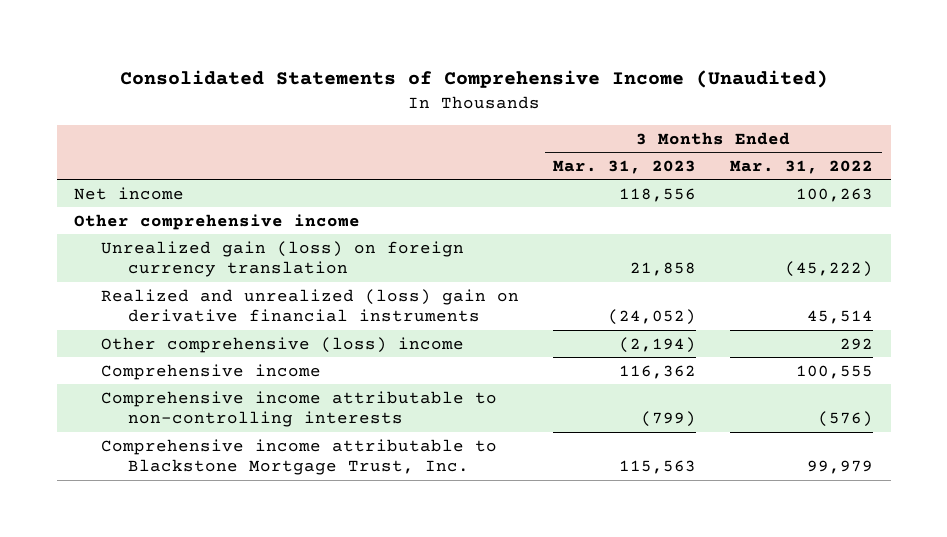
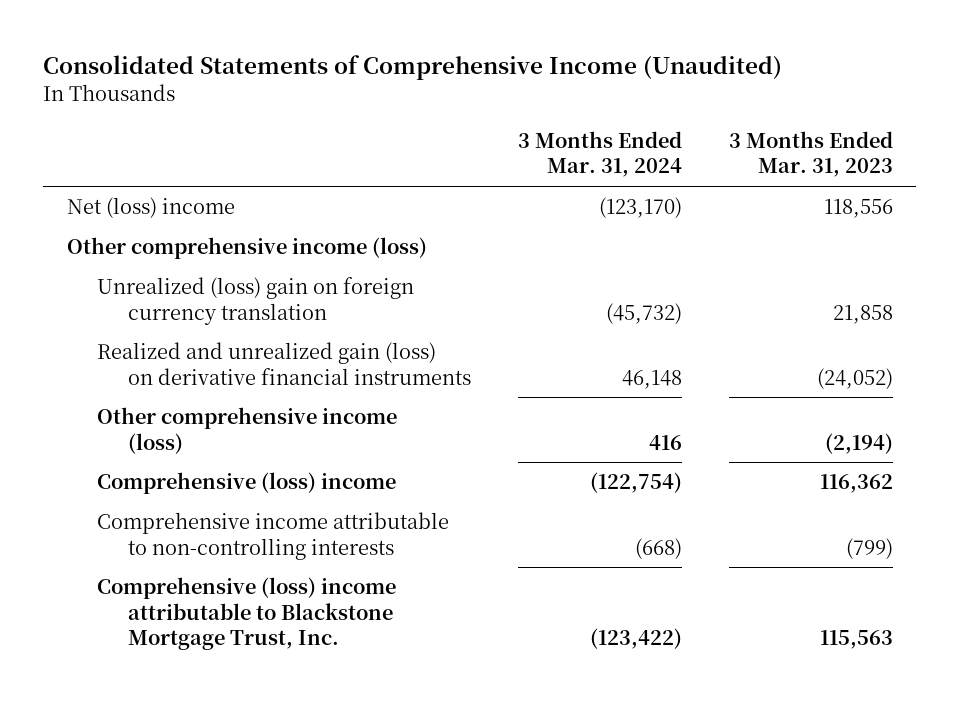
[730,160,874,175] Mar. 31, 2022 -> none
none -> [517,130,682,178] 3 Months Ended Mar. 31, 2024
[73,186,184,200] Net income -> [66,197,235,219] Net (loss) income
[73,213,360,230] Other comprehensive income -> [66,237,427,260] Other comprehensive income (loss)
[100,240,464,278] Unrealized gain (loss) on foreign currency translation -> [97,277,415,325] Unrealized (loss) gain on foreign currency translation
[100,288,519,323] Realized and unrealized (loss) gain on derivative financial instruments -> [97,342,471,385] Realized and unrealized gain (loss) on derivative financial instruments
[100,336,464,353] Other comprehensive (loss) income -> [97,407,398,454] Other comprehensive income (loss)
[100,363,321,380] Comprehensive income -> [97,472,397,495] Comprehensive (loss) income
[100,438,497,476] Comprehensive income attributable to Blackstone Mortgage Trust, Inc. -> [97,577,397,651] Comprehensive (loss) income attributable to Blackstone Mortgage Trust, Inc.

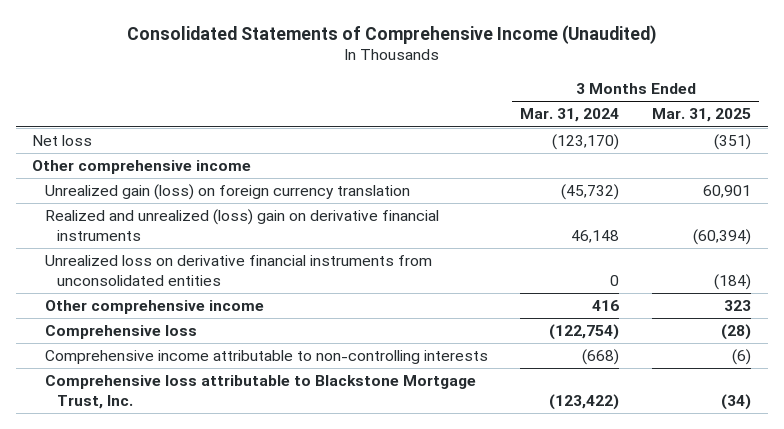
[728,130,893,178] 3 Months Ended Mar. 31, 2023 -> none
none -> [652,108,752,123] Mar. 31, 2025
[66,197,235,219] Net (loss) income -> [32,135,93,147] Net loss
[66,237,427,260] Other comprehensive income (loss) -> [32,160,252,175] Other comprehensive income
[97,277,415,325] Unrealized (loss) gain on foreign currency translation -> [44,184,410,201] Unrealized gain (loss) on foreign currency translation
[97,342,471,385] Realized and unrealized gain (loss) on derivative financial instruments -> [44,209,439,241] Realized and unrealized (loss) gain on derivative financial instruments
none -> [44,255,432,286] Unrealized loss on derivative financial instruments from unconsolidated entities
[97,407,398,454] Other comprehensive income (loss) -> [44,300,264,315] Other comprehensive income
[97,472,397,495] Comprehensive (loss) income -> [44,325,197,340] Comprehensive loss
[97,577,397,651] Comprehensive (loss) income attributable to Blackstone Mortgage Trust, Inc. -> [44,375,476,409] Comprehensive loss attributable to Blackstone Mortgage Trust, Inc.

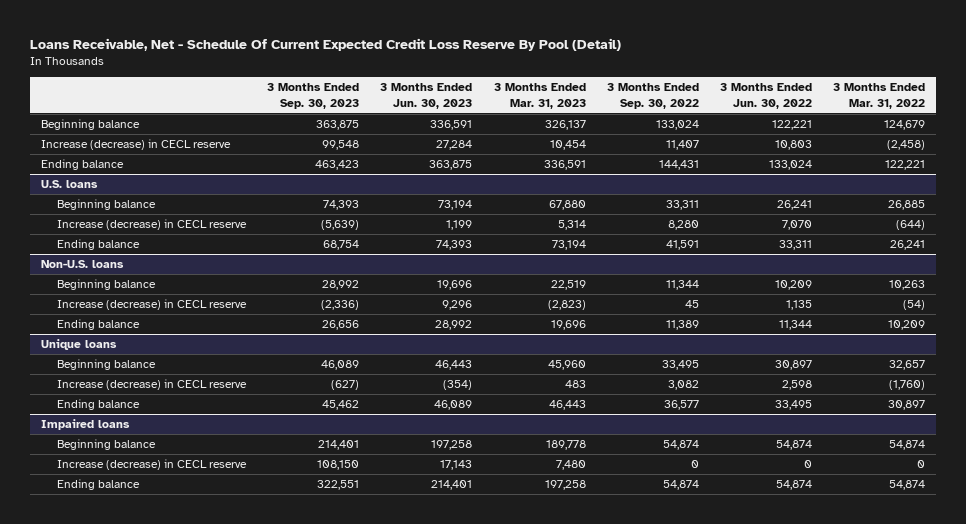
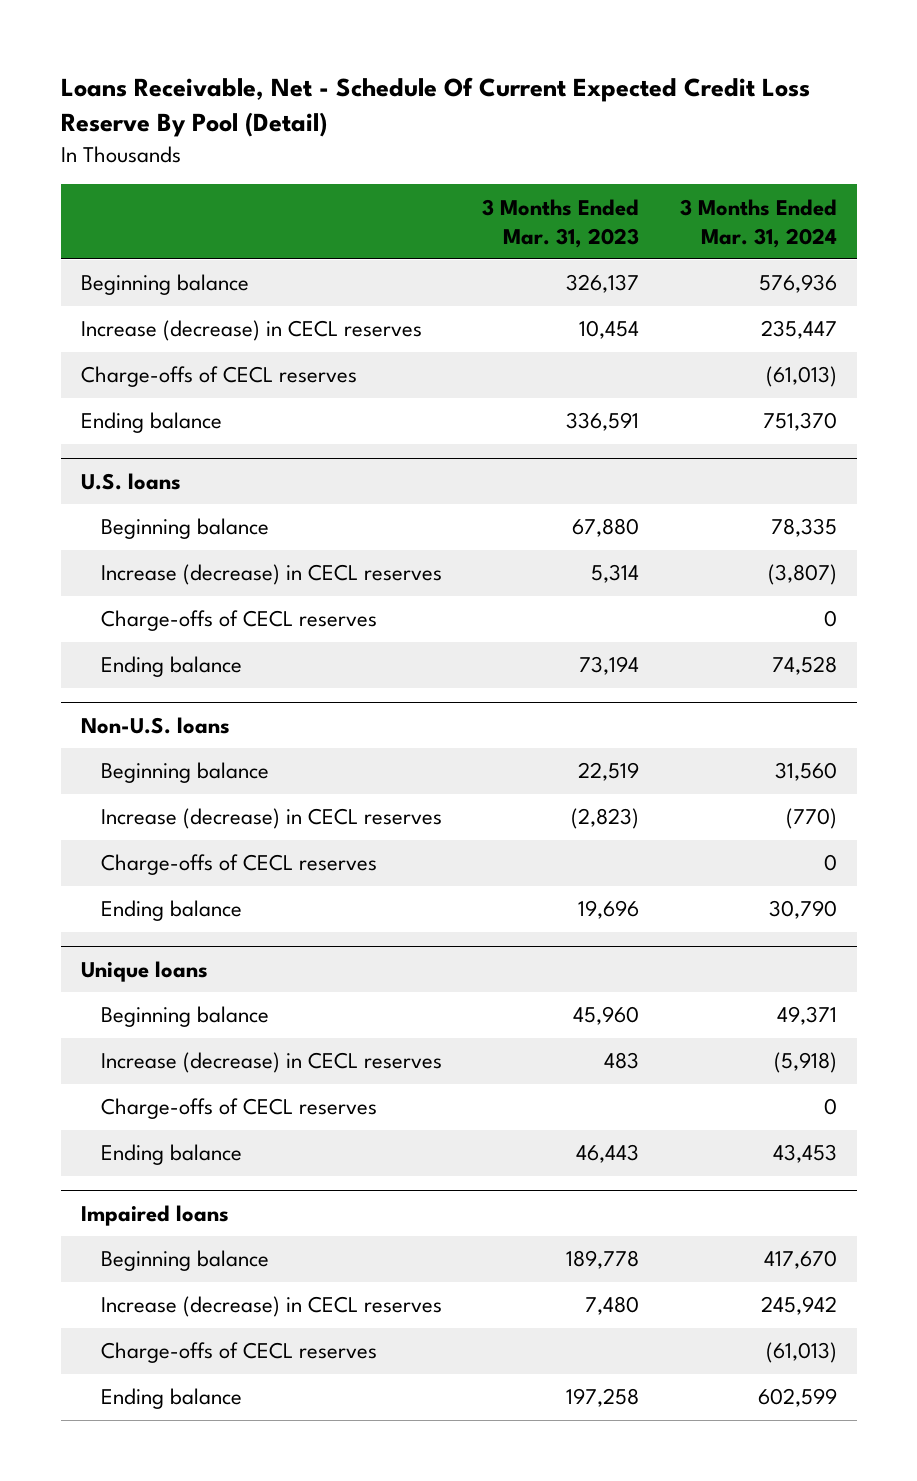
[266,83,359,110] 3 Months Ended Sep. 30, 2023 -> none
[380,83,473,110] 3 Months Ended Jun. 30, 2023 -> none
[606,83,699,110] 3 Months Ended Sep. 30, 2022 -> none
[720,83,813,110] 3 Months Ended Jun. 30, 2022 -> none
[833,83,926,110] 3 Months Ended Mar. 31, 2022 -> none
none -> [679,198,837,248] 3 Months Ended Mar. 31, 2024
[40,138,231,150] Increase (decrease) in CECL reserve -> [80,320,422,342] Increase (decrease) in CECL reserves
none -> [80,366,357,388] Charge-offs of CECL reserves
[56,218,247,230] Increase (decrease) in CECL reserve -> [101,564,443,586] Increase (decrease) in CECL reserves
none -> [101,610,378,632] Charge-offs of CECL reserves
[56,298,247,310] Increase (decrease) in CECL reserve -> [101,808,443,830] Increase (decrease) in CECL reserves
none -> [101,854,378,876] Charge-offs of CECL reserves
[56,378,247,390] Increase (decrease) in CECL reserve -> [101,1052,443,1074] Increase (decrease) in CECL reserves
none -> [101,1098,378,1120] Charge-offs of CECL reserves
[56,458,247,470] Increase (decrease) in CECL reserve -> [101,1296,443,1318] Increase (decrease) in CECL reserves
none -> [101,1342,378,1364] Charge-offs of CECL reserves

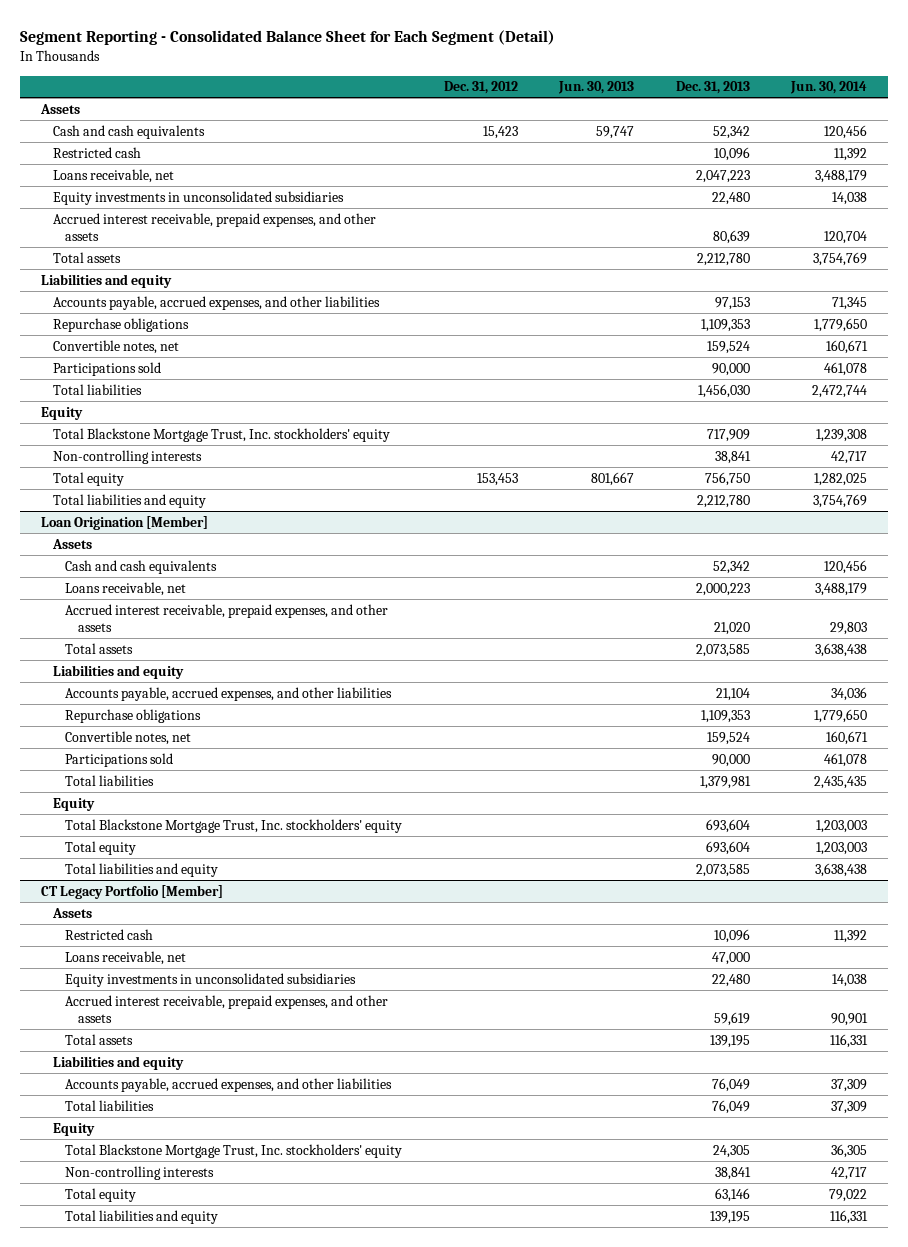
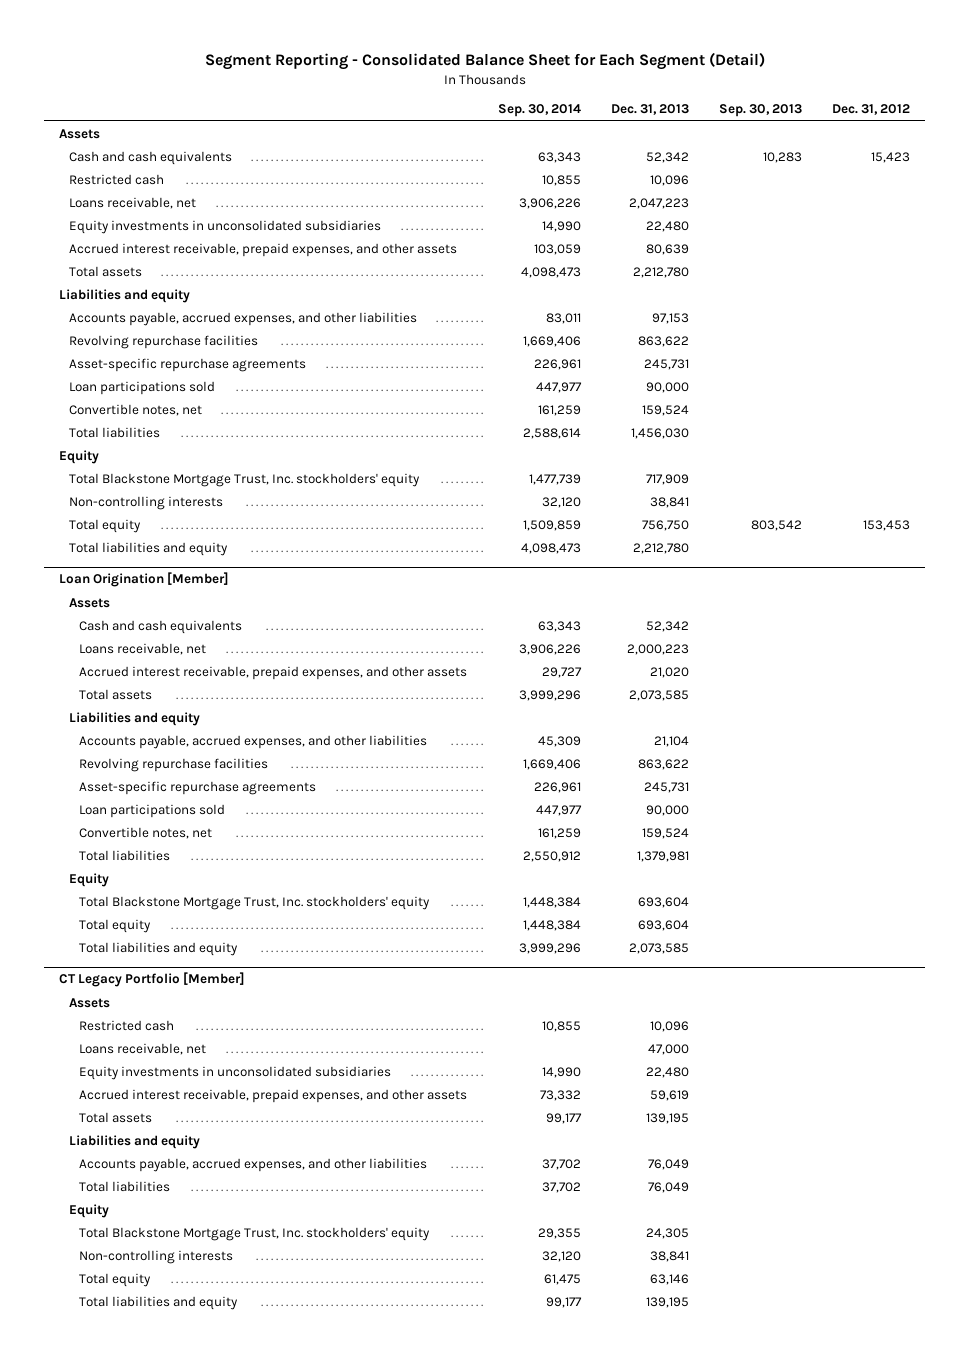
[558,81,635,95] Jun. 30, 2013 -> none
[790,81,868,95] Jun. 30, 2014 -> none
none -> [497,104,581,118] Sep. 30, 2014
none -> [719,104,803,118] Sep. 30, 2013
[53,317,190,332] Repurchase obligations -> none
none -> [69,334,259,349] Revolving repurchase facilities
none -> [69,357,307,372] Asset-specific repurchase agreements
none -> [69,380,216,395] Loan participations sold
[53,361,162,376] Participations sold -> none
[65,708,202,723] Repurchase obligations -> none
none -> [79,757,269,772] Revolving repurchase facilities
none -> [79,780,317,795] Asset-specific repurchase agreements
none -> [79,803,226,818] Loan participations sold
[65,752,174,767] Participations sold -> none

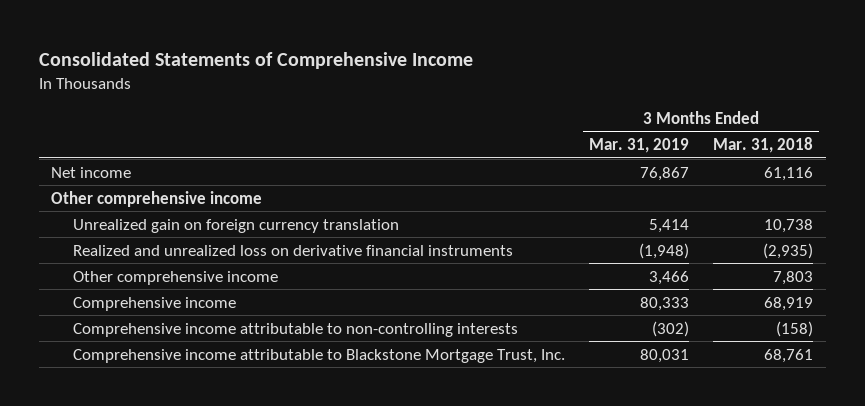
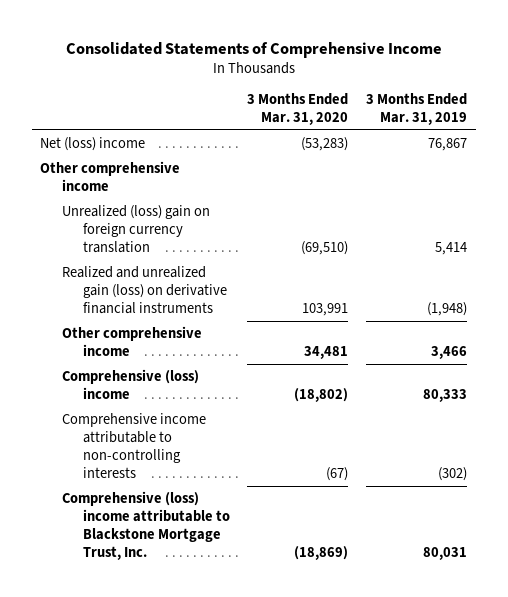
[713,137,814,154] Mar. 31, 2018 -> none
none -> [247,93,349,126] 3 Months Ended Mar. 31, 2020
[51,166,132,178] Net income -> [40,137,146,152] Net (loss) income
[72,218,399,233] Unrealized gain on foreign currency translation -> [61,205,210,253] Unrealized (loss) gain on foreign currency translation
[72,244,513,256] Realized and unrealized loss on derivative financial instruments -> [61,266,227,314] Realized and unrealized gain (loss) on derivative financial instruments
[72,296,236,311] Comprehensive income -> [61,369,199,400] Comprehensive (loss) income
[72,348,565,363] Comprehensive income attributable to Blackstone Mortgage Trust, Inc. -> [61,491,230,560] Comprehensive (loss) income attributable to Blackstone Mortgage Trust, Inc.

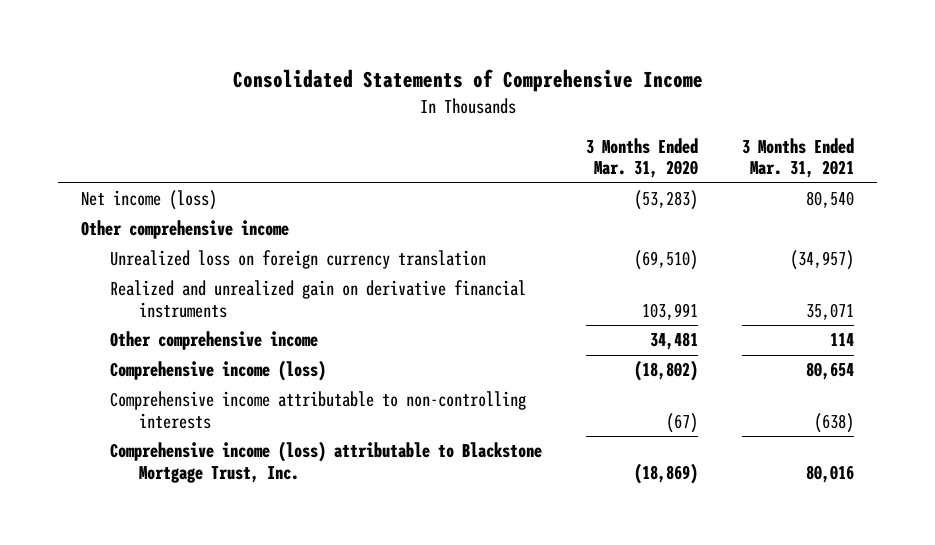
[366,93,468,126] 3 Months Ended Mar. 31, 2019 -> none
none -> [742,137,855,179] 3 Months Ended Mar. 31, 2021
[40,137,146,152] Net (loss) income -> [80,190,217,211] Net income (loss)
[61,205,210,253] Unrealized (loss) gain on foreign currency translation -> [109,250,486,270] Unrealized loss on foreign currency translation
[61,266,227,314] Realized and unrealized gain (loss) on derivative financial instruments -> [109,280,526,319] Realized and unrealized gain on derivative financial instruments
[61,369,199,400] Comprehensive (loss) income -> [109,360,326,382] Comprehensive income (loss)
[61,491,230,560] Comprehensive (loss) income attributable to Blackstone Mortgage Trust, Inc. -> [109,441,542,484] Comprehensive income (loss) attributable to Blackstone Mortgage Trust, Inc.

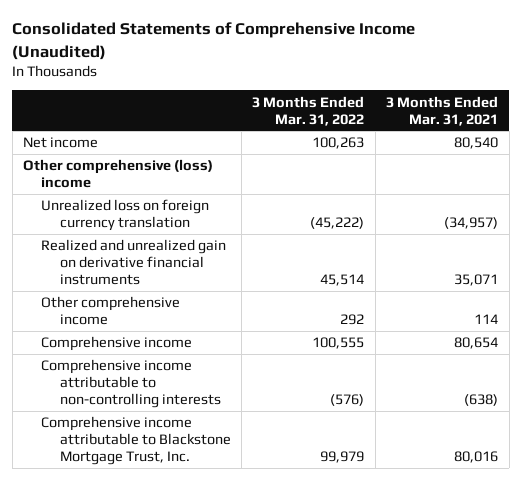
[232,69,703,93] Consolidated Statements of Comprehensive Income -> [12,22,416,60] Consolidated Statements of Comprehensive Income (Unaudited)
[586,137,699,179] 3 Months Ended Mar. 31, 2020 -> none
none -> [252,95,365,126] 3 Months Ended Mar. 31, 2022
[80,190,217,211] Net income (loss) -> [22,137,98,149] Net income
[80,220,289,240] Other comprehensive income -> [22,159,213,189] Other comprehensive (loss) income
[109,360,326,382] Comprehensive income (loss) -> [41,336,193,352] Comprehensive income
[109,441,542,484] Comprehensive income (loss) attributable to Blackstone Mortgage Trust, Inc. -> [41,416,231,466] Comprehensive income attributable to Blackstone Mortgage Trust, Inc.

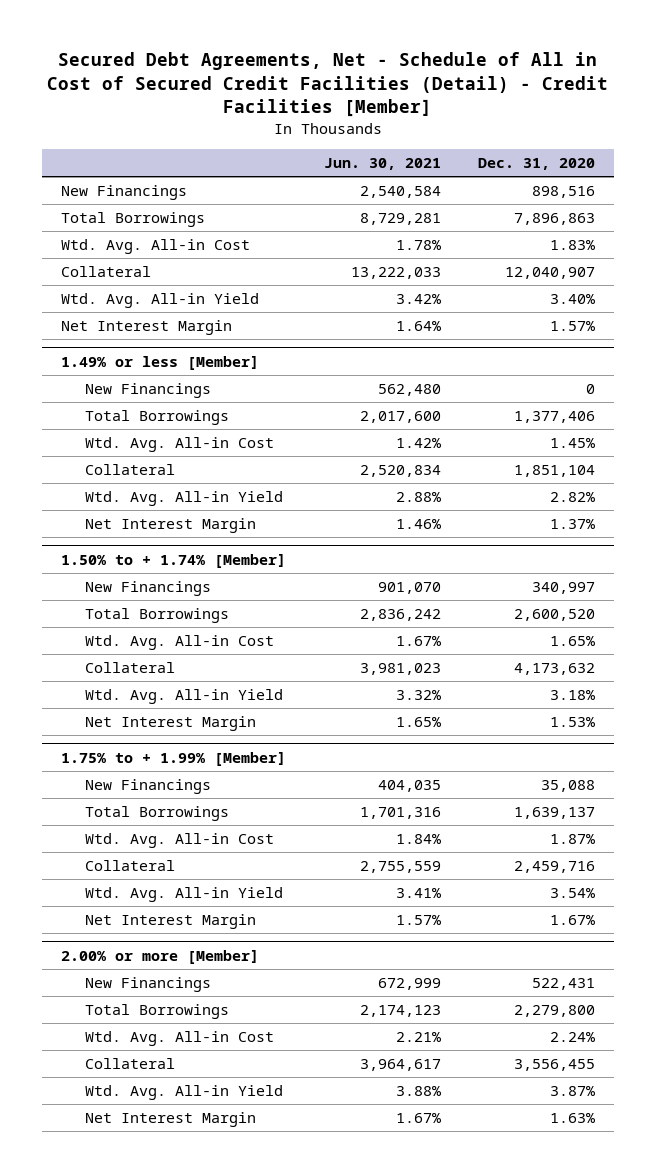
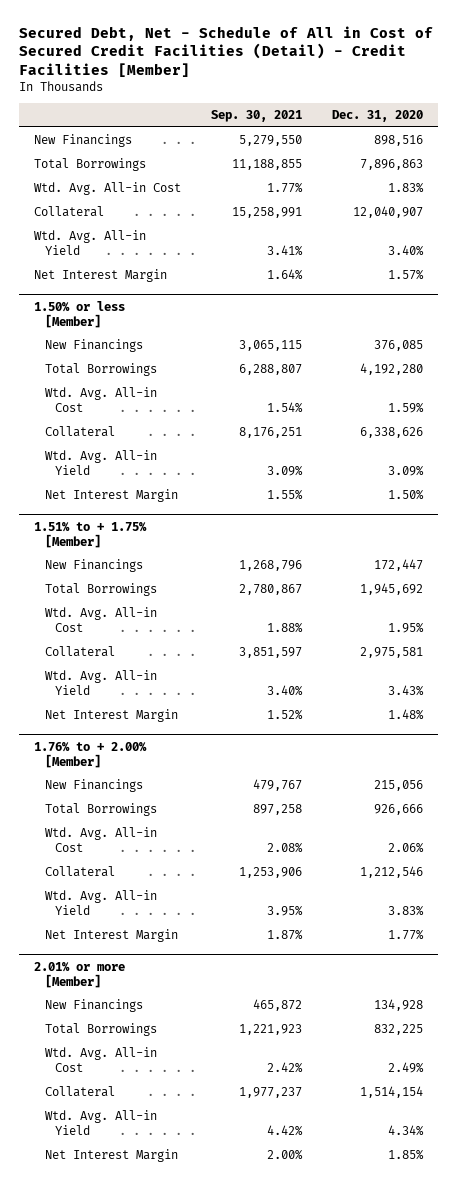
[47,52,609,118] Secured Debt Agreements, Net - Schedule of All in Cost of Secured Credit Facilities (Detail) - Credit Facilities [Member] -> [18,25,433,77] Secured Debt, Net - Schedule of All in Cost of Secured Credit Facilities (Detail) - Credit Facilities [Member]
[323,157,441,170] Jun. 30, 2021 -> none
none -> [210,110,302,123] Sep. 30, 2021
[61,356,260,371] 1.49% or less [Member] -> [33,300,125,328] 1.50% or less [Member]
[586,384,596,395] 0 -> [373,340,423,352] 376,085
[514,411,596,424] 1,377,406 -> [359,363,423,376] 4,192,280
[550,438,596,449] 1.45% -> [387,402,424,414] 1.59%
[514,465,596,478] 1,851,104 -> [359,427,423,439] 6,338,626
[550,492,596,503] 2.82% -> [387,465,424,477] 3.09%
[550,519,596,530] 1.37% -> [387,489,424,501] 1.50%
[61,554,287,569] 1.50% to + 1.74% [Member] -> [33,521,147,548] 1.51% to + 1.75% [Member]
[532,582,596,595] 340,997 -> [373,559,423,572] 172,447
[514,609,596,622] 2,600,520 -> [359,583,423,596] 1,945,692
[550,636,596,647] 1.65% -> [387,622,424,634] 1.95%
[514,663,596,676] 4,173,632 -> [359,647,423,659] 2,975,581
[550,690,596,701] 3.18% -> [387,685,424,697] 3.43%
[550,717,596,728] 1.53% -> [387,709,424,721] 1.48%
[61,752,287,767] 1.75% to + 1.99% [Member] -> [33,741,147,768] 1.76% to + 2.00% [Member]
[541,780,596,793] 35,088 -> [373,780,423,792] 215,056
[514,807,596,820] 1,639,137 -> [373,804,423,816] 926,666
[550,834,596,845] 1.87% -> [387,842,424,854] 2.06%
[514,861,596,874] 2,459,716 -> [359,866,423,879] 1,212,546
[550,888,596,899] 3.54% -> [387,905,424,917] 3.83%
[550,915,596,926] 1.67% -> [387,929,424,941] 1.77%
[61,950,260,965] 2.00% or more [Member] -> [33,961,125,988] 2.01% or more [Member]
[532,978,596,991] 522,431 -> [373,999,423,1012] 134,928
[514,1005,596,1018] 2,279,800 -> [373,1024,423,1036] 832,225
[550,1032,596,1043] 2.24% -> [387,1062,424,1074] 2.49%
[514,1059,596,1072] 3,556,455 -> [359,1086,423,1099] 1,514,154
[550,1086,596,1097] 3.87% -> [387,1125,424,1137] 4.34%
[550,1113,596,1124] 1.63% -> [387,1149,424,1161] 1.85%

